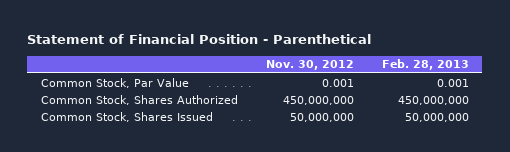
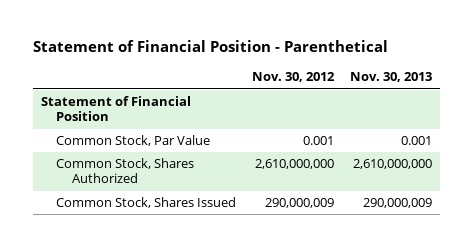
[381,59,469,71] Feb. 28, 2013 -> none
none -> [349,72,432,83] Nov. 30, 2013
none -> [40,96,191,122] Statement of Financial Position
[282,95,354,105] 450,000,000 -> [255,159,335,170] 2,610,000,000
[289,112,354,122] 50,000,000 -> [265,198,335,209] 290,000,009

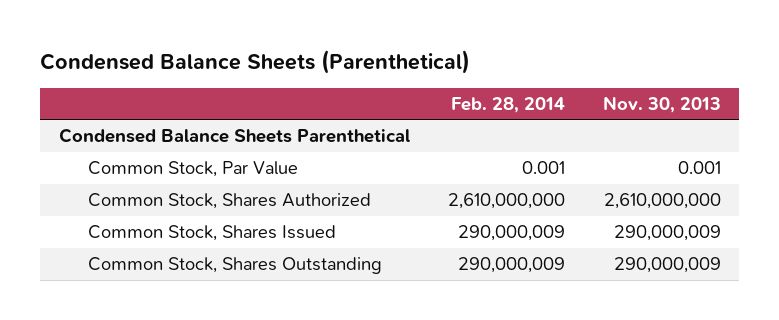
[32,40,388,53] Statement of Financial Position - Parenthetical -> [39,49,470,74] Condensed Balance Sheets (Parenthetical)
[252,72,336,83] Nov. 30, 2012 -> none
none -> [450,96,565,113] Feb. 28, 2014
[40,96,191,122] Statement of Financial Position -> none
none -> [58,128,410,144] Condensed Balance Sheets Parenthetical
none -> [87,257,382,275] Common Stock, Shares Outstanding

